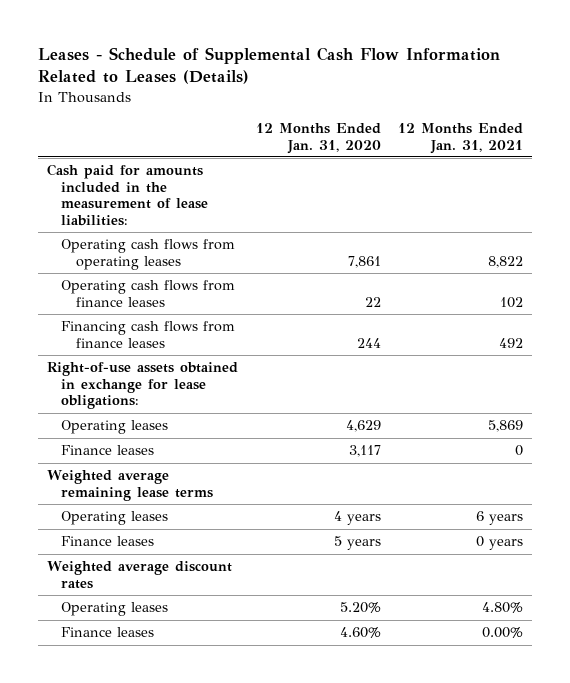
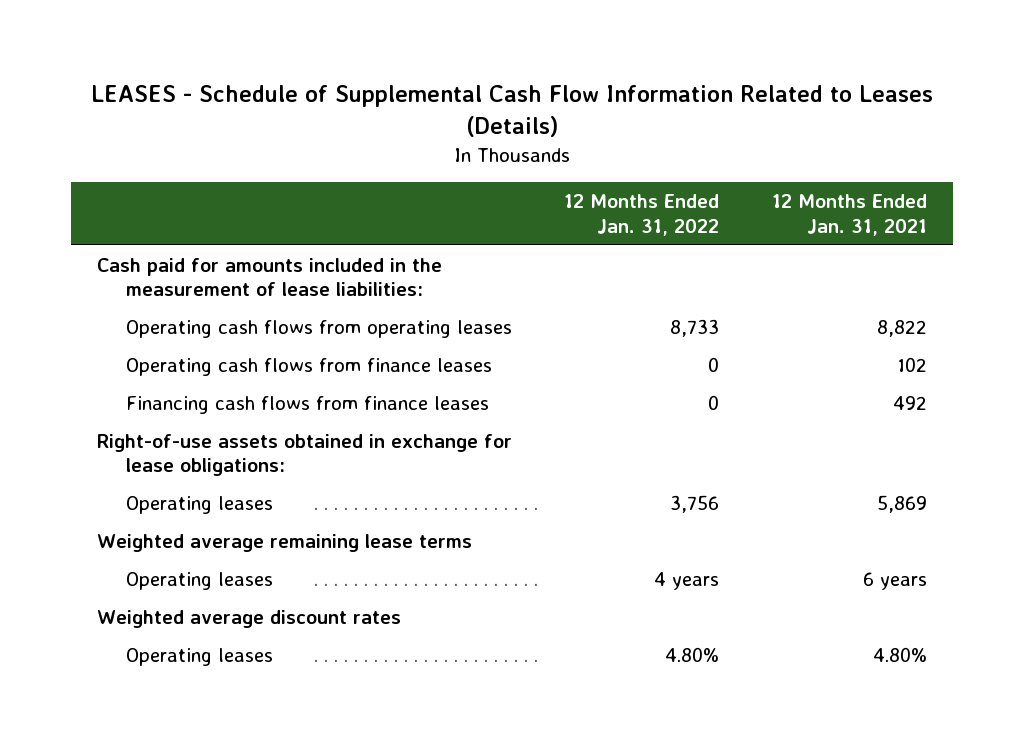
[38,47,501,85] Leases - Schedule of Supplemental Cash Flow Information Related to Leases (Details) -> [90,85,933,138] LEASES - Schedule of Supplemental Cash Flow Information Related to Leases (Details)
[255,123,381,154] 12 Months Ended Jan. 31, 2020 -> none
none -> [564,194,720,236] 12 Months Ended Jan. 31, 2022
[61,445,155,456] Finance leases -> none
[61,536,155,547] Finance leases -> none
[61,627,155,638] Finance leases -> none

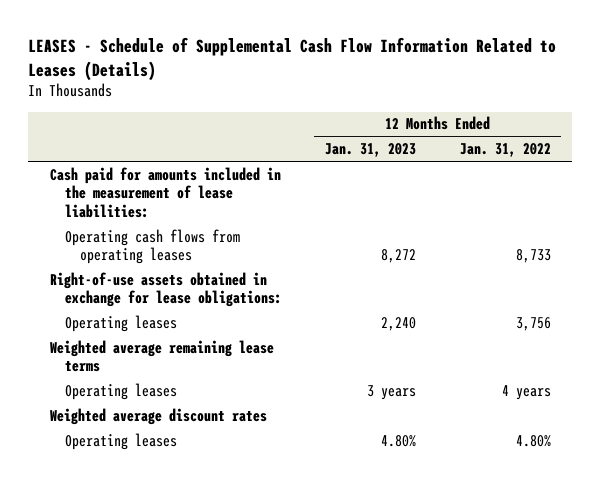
[771,194,927,236] 12 Months Ended Jan. 31, 2021 -> none
none -> [325,143,417,158] Jan. 31, 2023
[125,357,492,376] Operating cash flows from finance leases -> none
[125,395,489,414] Financing cash flows from finance leases -> none

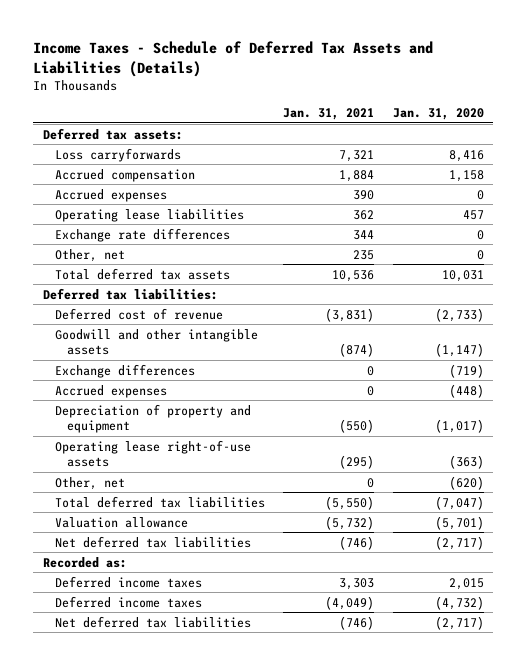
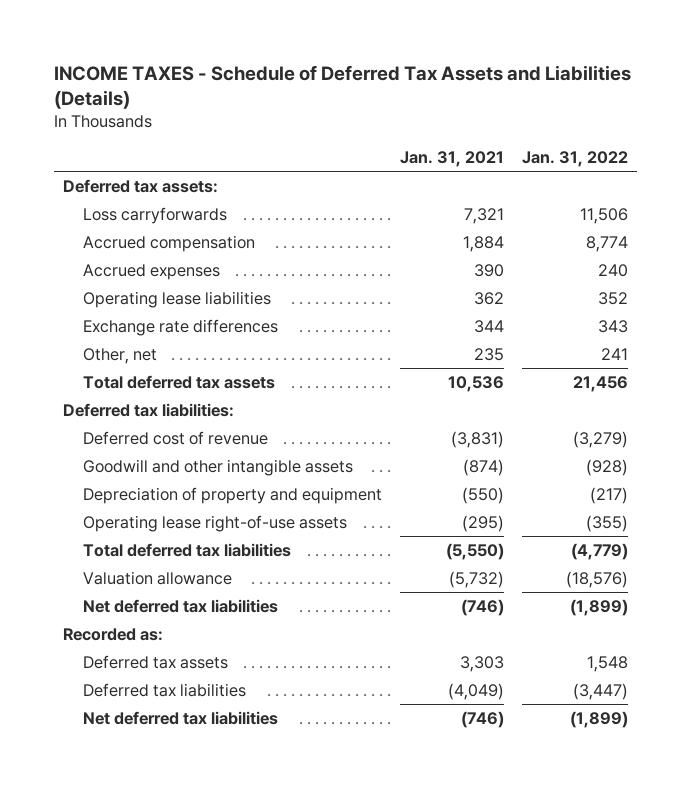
[33,41,434,77] Income Taxes - Schedule of Deferred Tax Assets and Liabilities (Details) -> [54,64,632,109] INCOME TAXES - Schedule of Deferred Tax Assets and Liabilities (Details)
[392,108,484,121] Jan. 31, 2020 -> none
none -> [521,151,628,168] Jan. 31, 2022
[55,363,196,378] Exchange differences -> none
[55,384,168,398] Accrued expenses -> none
[55,476,126,490] Other, net -> none
[55,575,203,588] Deferred income taxes -> [83,654,229,669] Deferred tax assets
[55,595,203,608] Deferred income taxes -> [83,682,247,697] Deferred tax liabilities

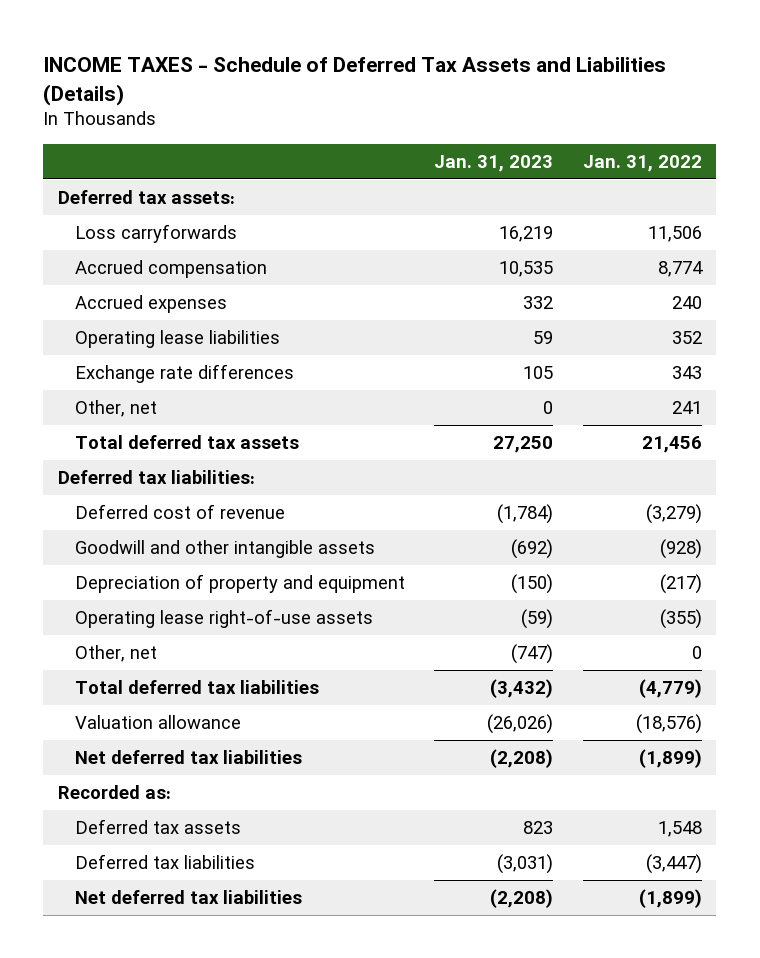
[399,151,504,168] Jan. 31, 2021 -> none
none -> [434,154,554,172] Jan. 31, 2023
none -> [74,644,157,662] Other, net

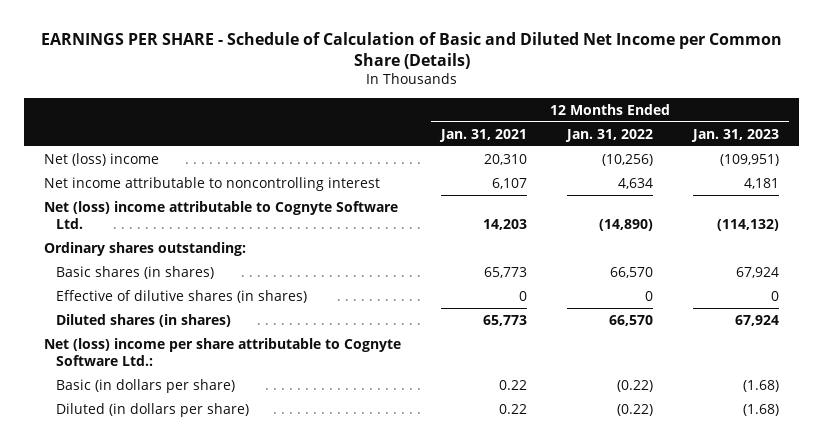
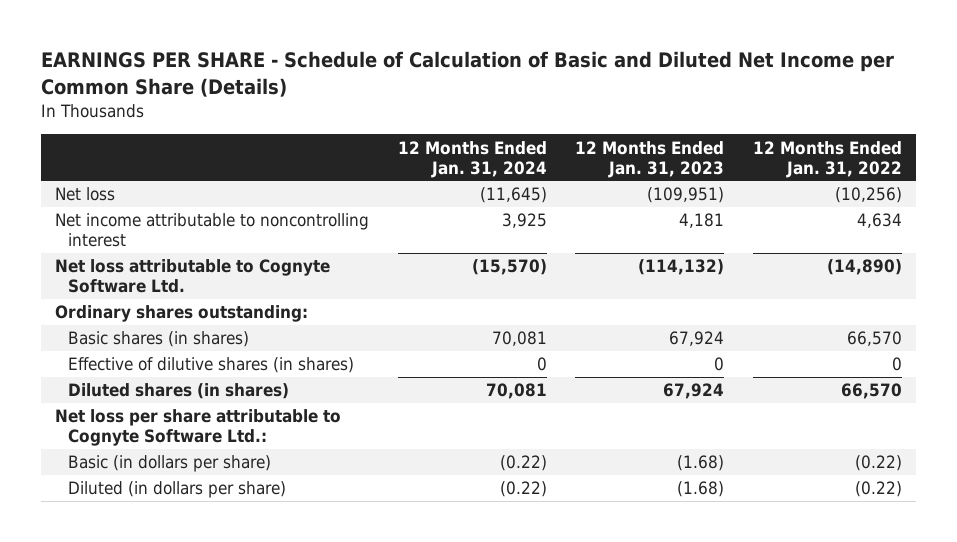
[439,128,528,142] Jan. 31, 2021 -> none
none -> [397,140,547,178] 12 Months Ended Jan. 31, 2024
[44,152,160,166] Net (loss) income -> [55,187,116,202] Net loss
[44,200,399,230] Net (loss) income attributable to Cognyte Software Ltd. -> [55,259,331,294] Net loss attributable to Cognyte Software Ltd.
[44,337,402,367] Net (loss) income per share attributable to Cognyte Software Ltd.: -> [55,409,342,447] Net loss per share attributable to Cognyte Software Ltd.:

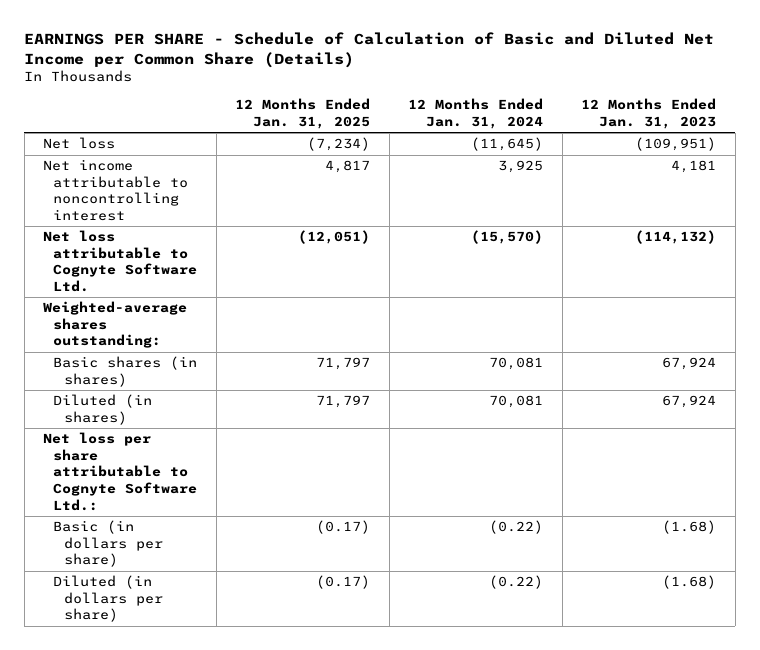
[752,140,902,178] 12 Months Ended Jan. 31, 2022 -> none
none -> [235,98,371,129] 12 Months Ended Jan. 31, 2025
[55,305,309,323] Ordinary shares outstanding: -> [43,301,188,349] Weighted-average shares outstanding:
[67,357,354,374] Effective of dilutive shares (in shares) -> none
[67,383,289,400] Diluted shares (in shares) -> [53,394,153,425] Diluted (in shares)

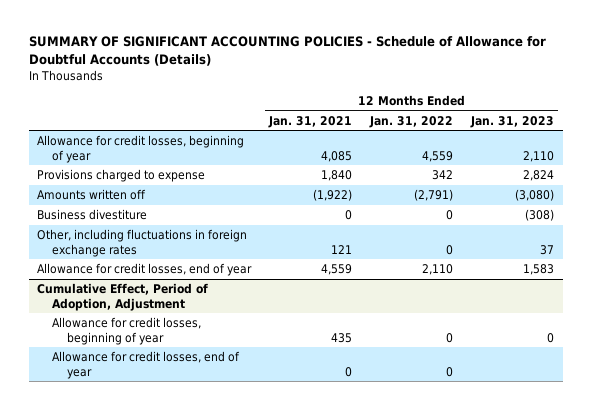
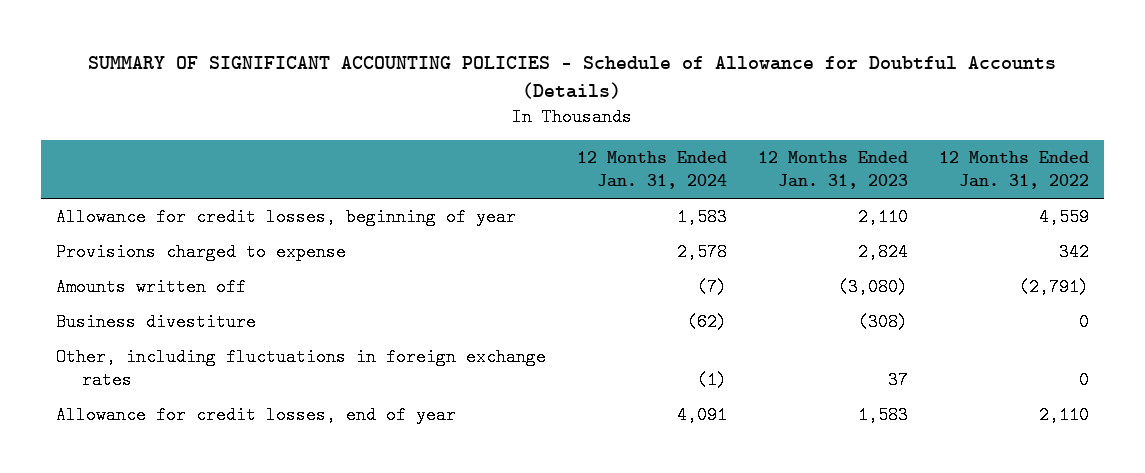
[268,115,353,128] Jan. 31, 2021 -> none
none -> [576,151,727,190] 12 Months Ended Jan. 31, 2024
[37,283,209,311] Cumulative Effect, Period of Adoption, Adjustment -> none
[52,317,202,345] Allowance for credit losses, beginning of year -> none
[52,351,241,379] Allowance for credit losses, end of year -> none

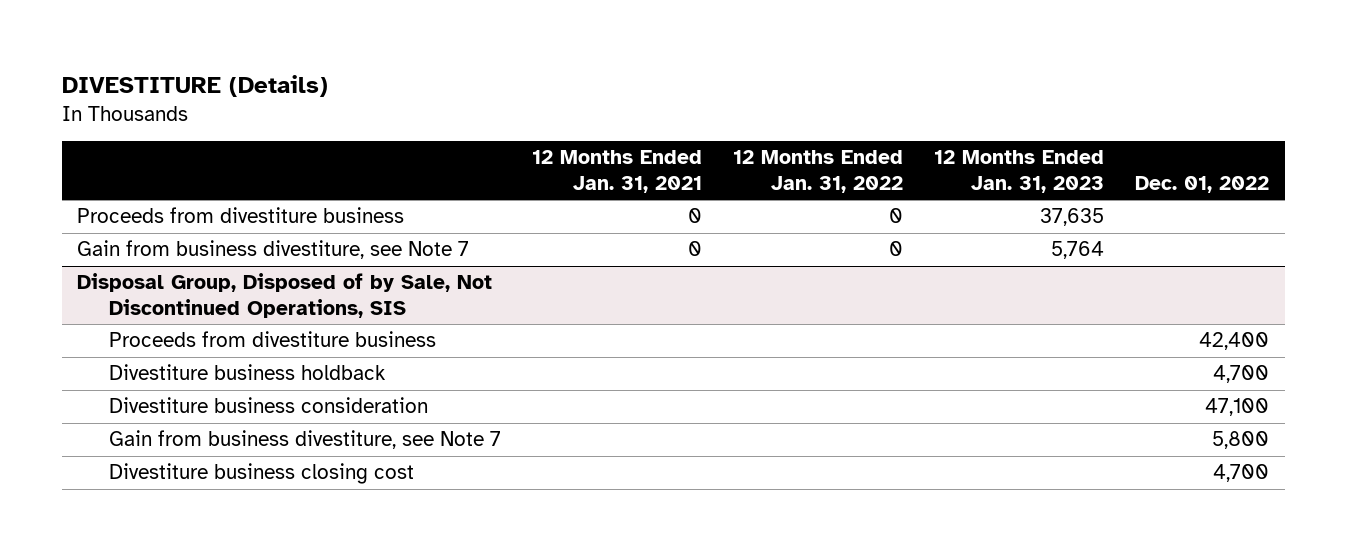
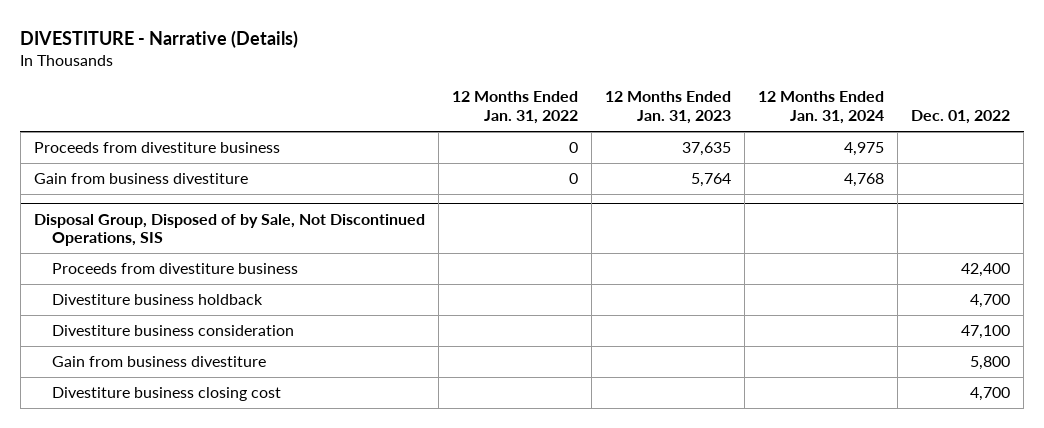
[61,75,328,98] DIVESTITURE (Details) -> [20,29,299,48] DIVESTITURE - Narrative (Details)
[531,150,702,193] 12 Months Ended Jan. 31, 2021 -> none
none -> [758,91,885,125] 12 Months Ended Jan. 31, 2024
[77,240,470,260] Gain from business divestiture, see Note 7 -> [34,173,249,185] Gain from business divestiture
[108,430,501,450] Gain from business divestiture, see Note 7 -> [51,356,266,368] Gain from business divestiture

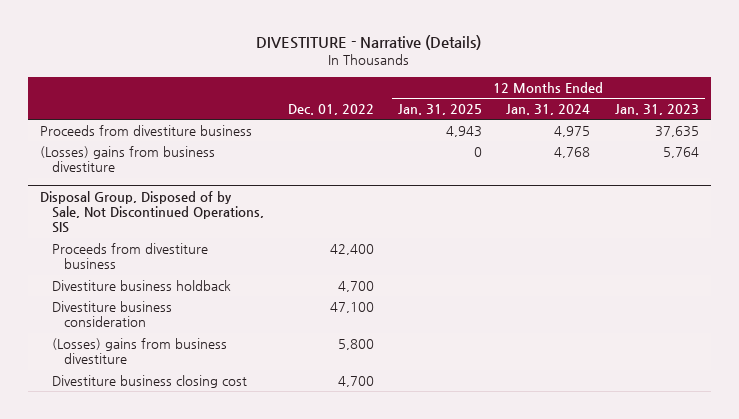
[452,91,579,125] 12 Months Ended Jan. 31, 2022 -> none
none -> [398,104,483,116] Jan. 31, 2025
[34,173,249,185] Gain from business divestiture -> [40,145,216,173] (Losses) gains from business divestiture
[51,356,266,368] Gain from business divestiture -> [52,337,228,365] (Losses) gains from business divestiture

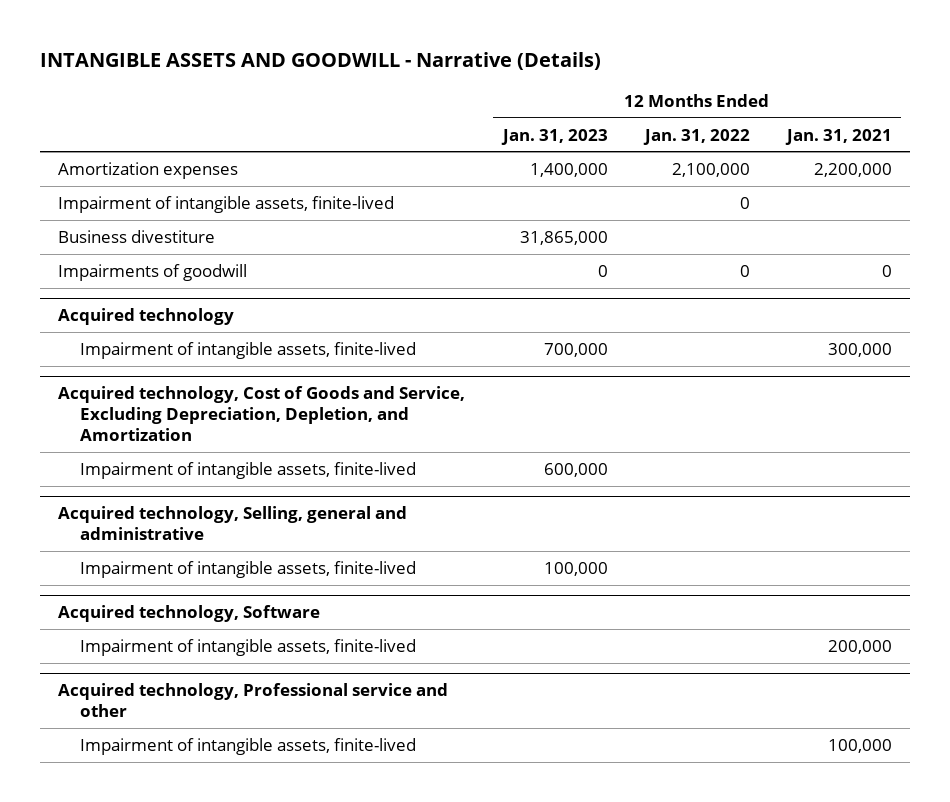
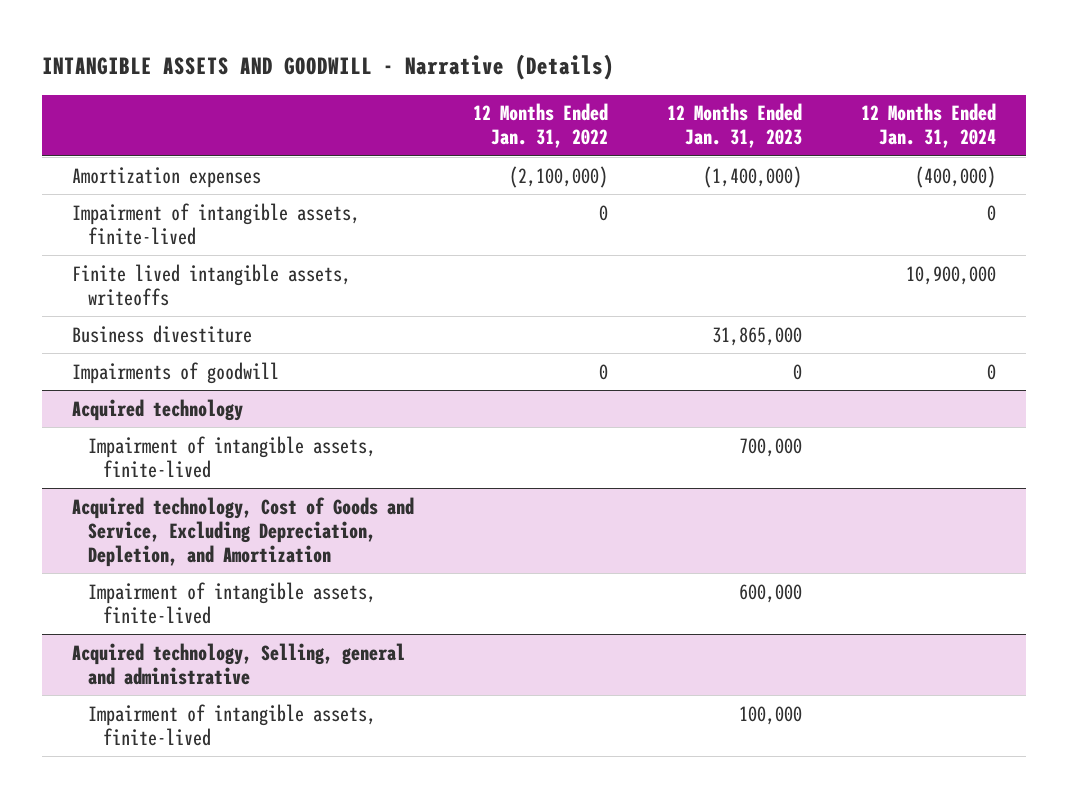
[784,128,892,145] Jan. 31, 2021 -> none
none -> [861,103,997,149] 12 Months Ended Jan. 31, 2024
[529,162,608,177] 1,400,000 -> [703,165,803,188] (1,400,000)
[671,162,750,177] 2,100,000 -> [508,165,608,188] (2,100,000)
none -> [71,263,351,306] Finite lived intangible assets, writeoffs
[58,605,321,623] Acquired technology, Software -> none
[79,638,416,656] Impairment of intangible assets, finite-lived -> none
[58,683,449,718] Acquired technology, Professional service and other -> none
[79,737,416,755] Impairment of intangible assets, finite-lived -> none

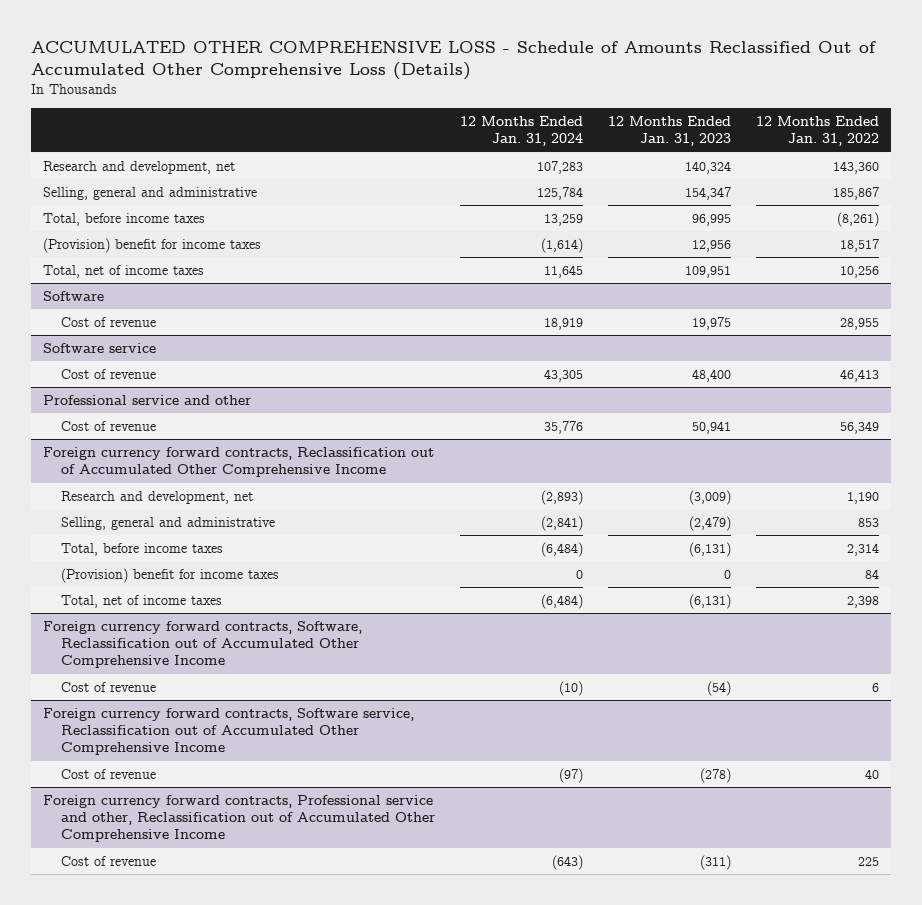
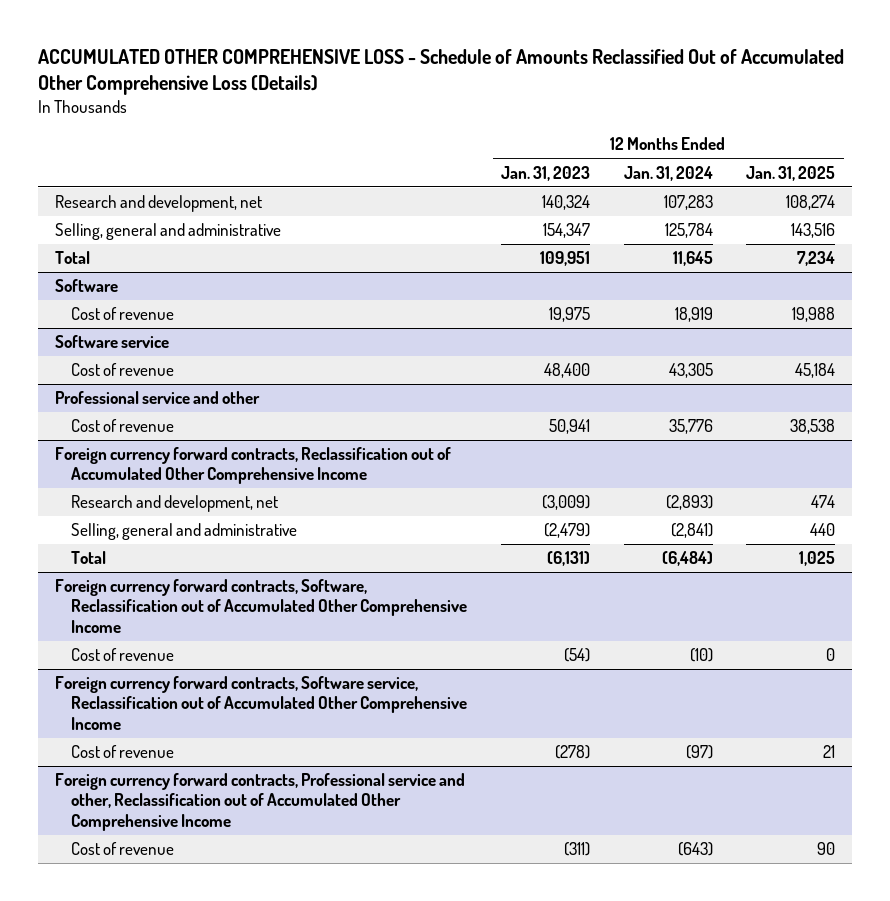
[755,116,879,147] 12 Months Ended Jan. 31, 2022 -> none
none -> [746,165,836,181] Jan. 31, 2025
[43,213,206,227] Total, before income taxes -> none
[43,238,262,254] (Provision) benefit for income taxes -> none
[43,265,205,279] Total, net of income taxes -> [55,251,91,265] Total
[61,543,224,557] Total, before income taxes -> none
[61,568,280,584] (Provision) benefit for income taxes -> none
[61,595,223,609] Total, net of income taxes -> [71,551,107,565] Total

